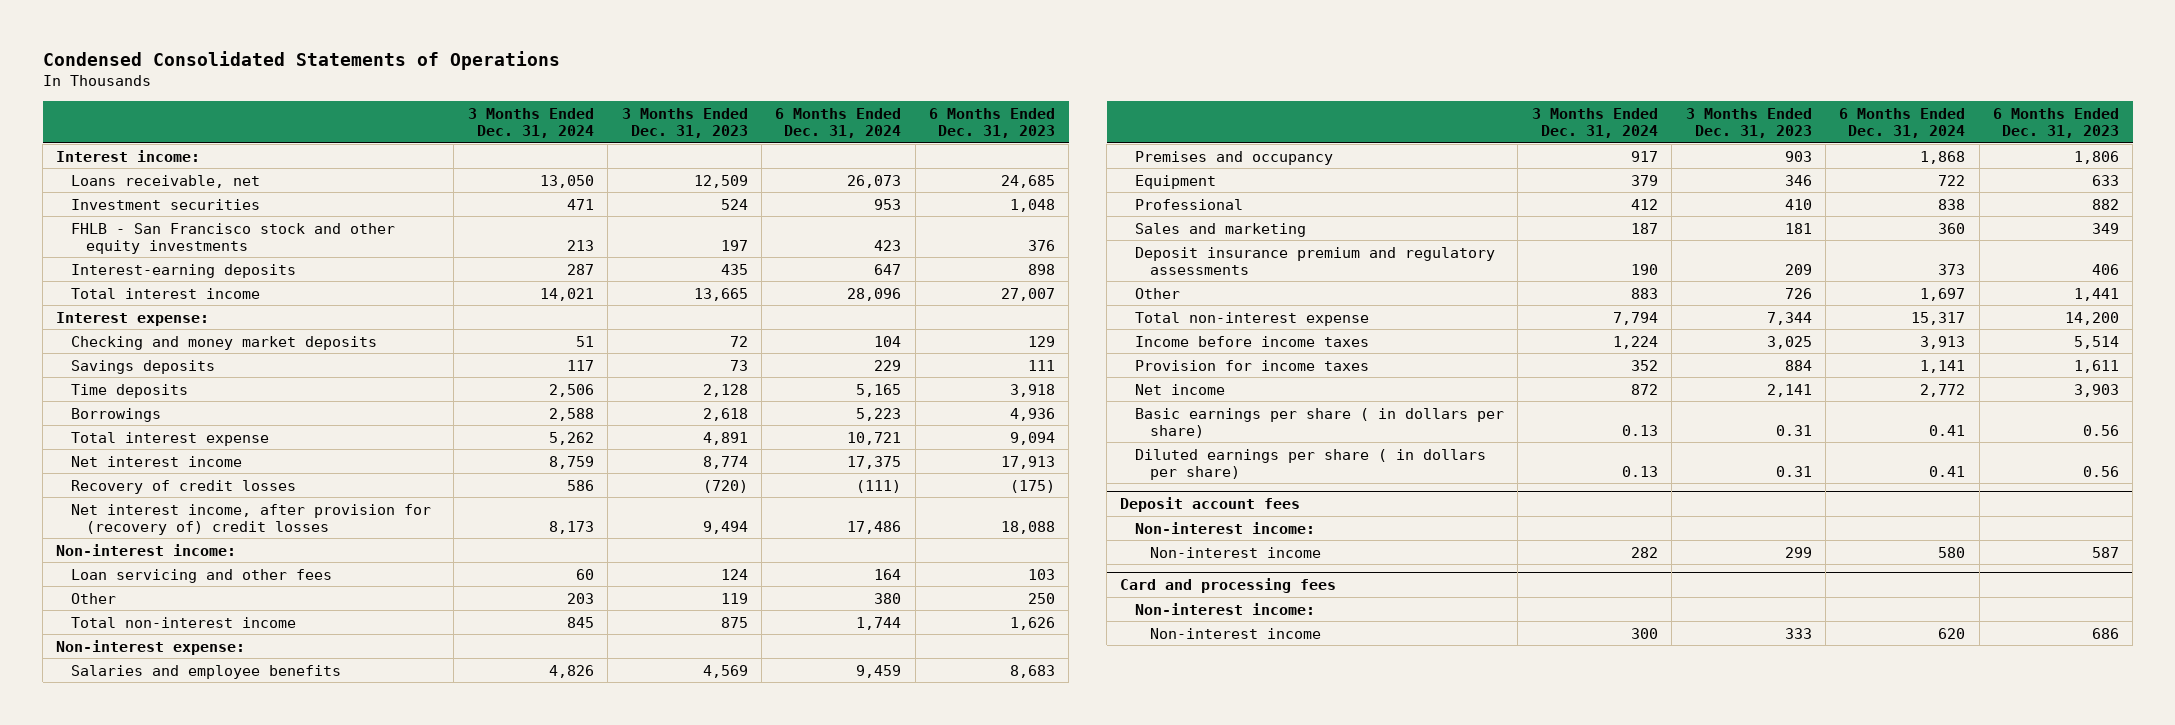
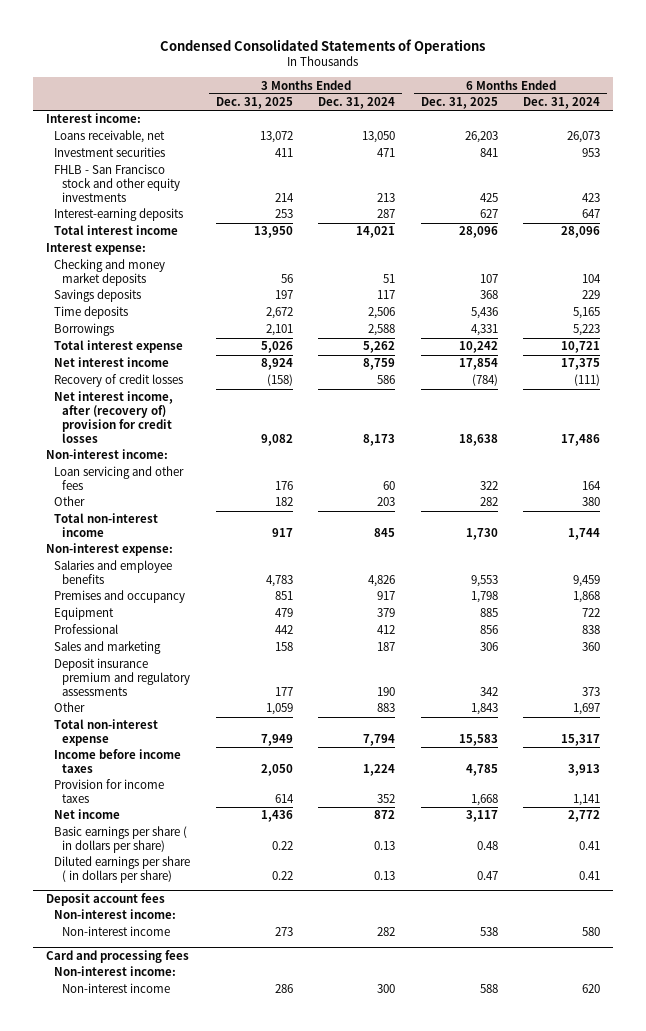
[621,107,748,139] 3 Months Ended Dec. 31, 2023 -> none
[929,107,1056,139] 6 Months Ended Dec. 31, 2023 -> none
none -> [215,97,293,110] Dec. 31, 2025
none -> [420,97,498,110] Dec. 31, 2025
[71,503,432,535] Net interest income, after provision for (recovery of) credit losses -> [54,391,174,443] Net interest income, after (recovery of) provision for credit losses

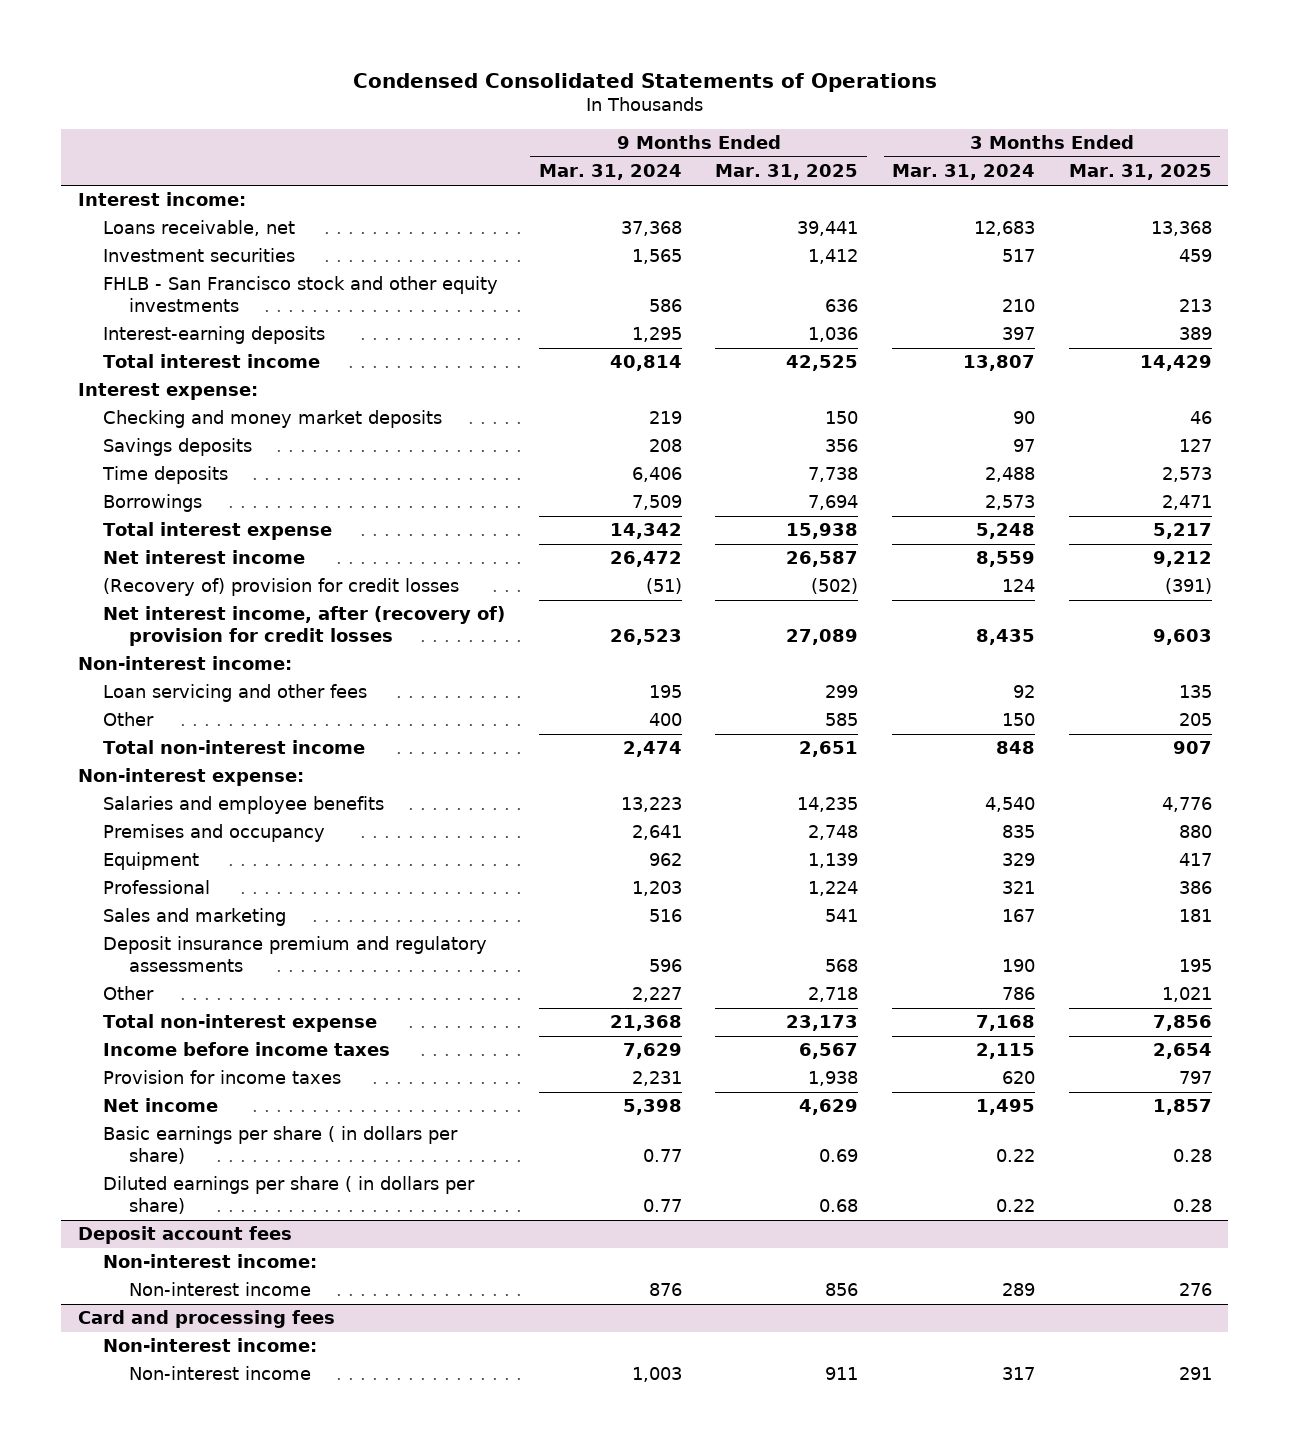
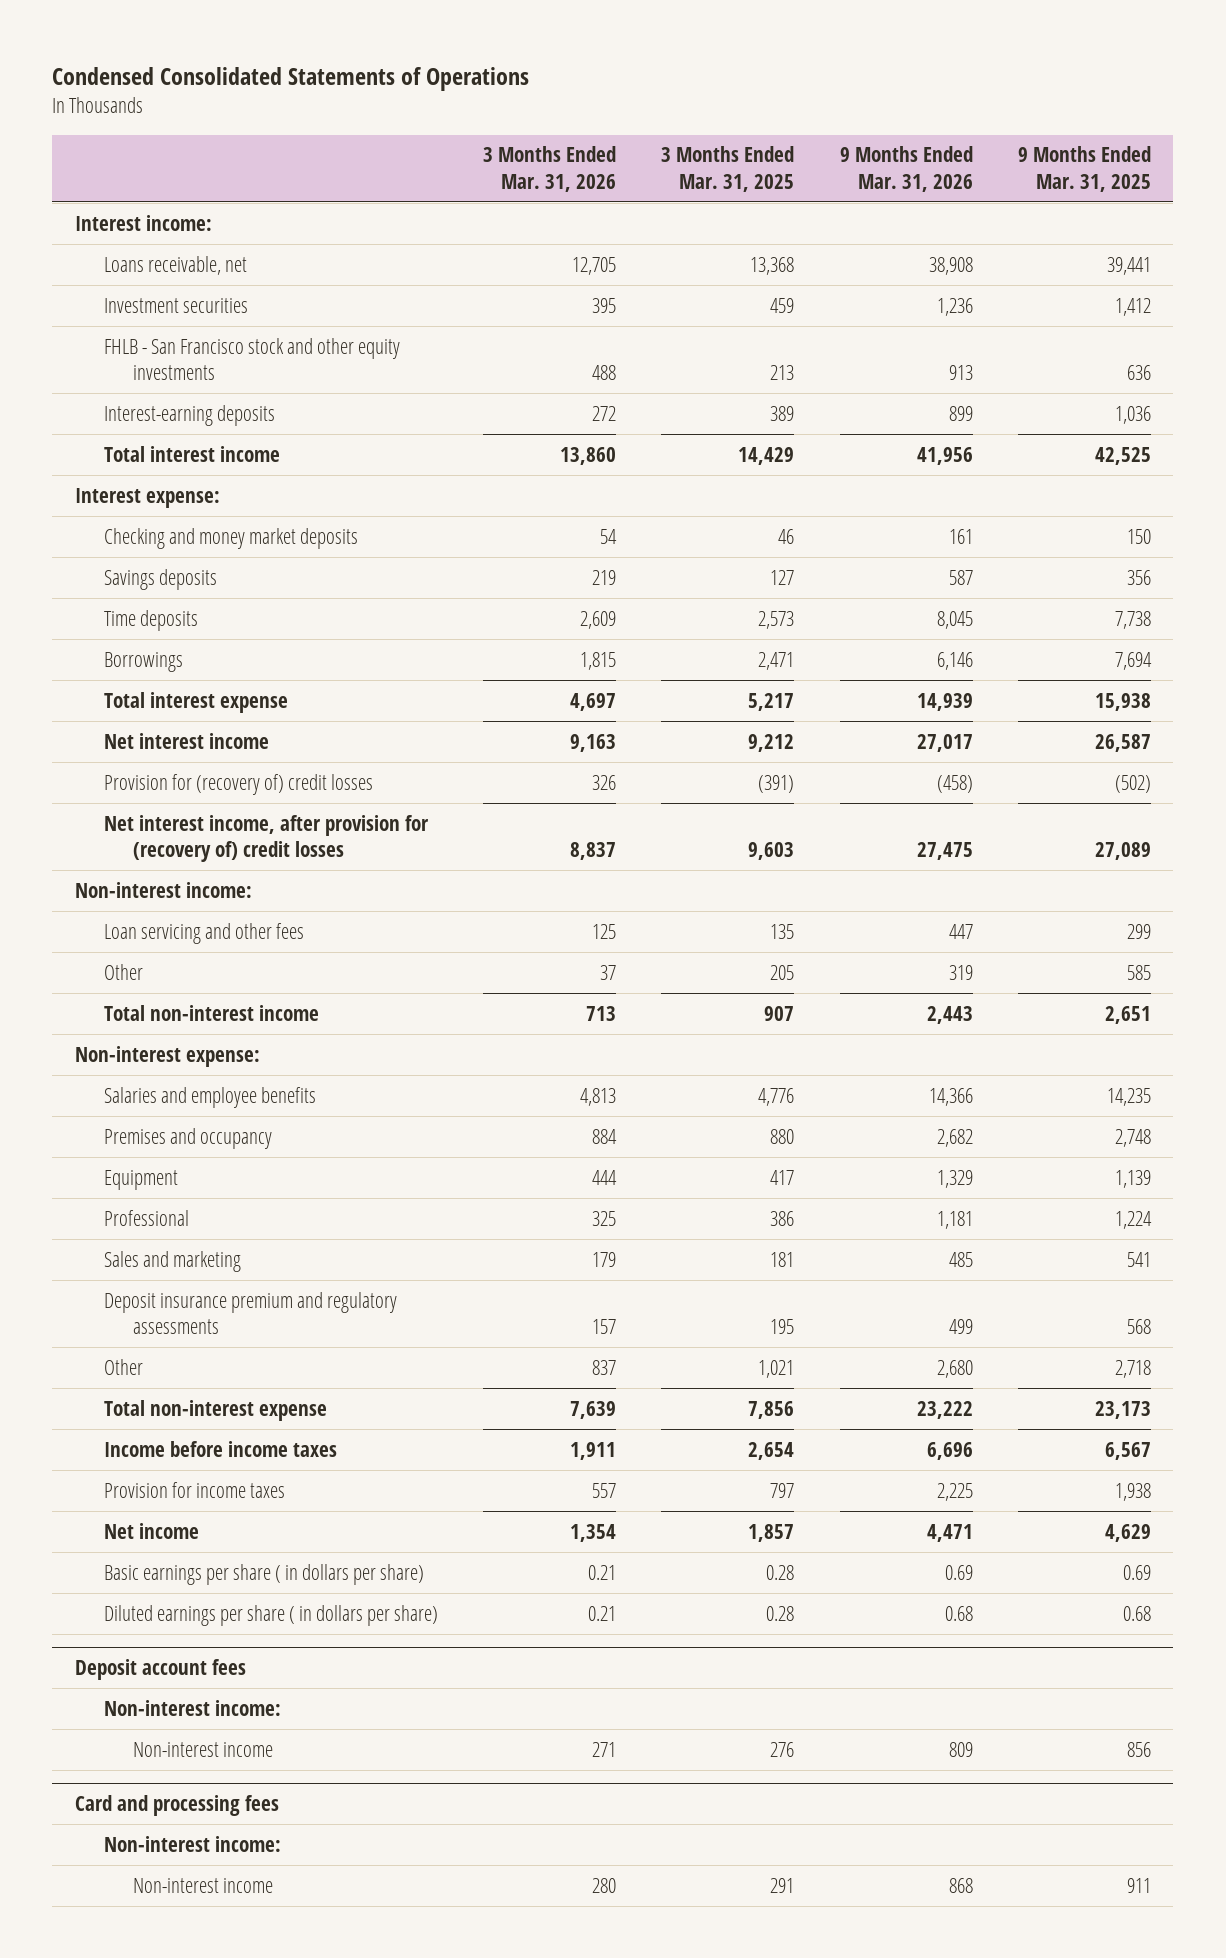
[538,164,682,181] Mar. 31, 2024 -> none
[891,164,1035,181] Mar. 31, 2024 -> none
none -> [483,146,617,192] 3 Months Ended Mar. 31, 2026
none -> [839,146,973,192] 9 Months Ended Mar. 31, 2026
[103,578,460,597] (Recovery of) provision for credit losses -> [104,773,374,795] Provision for (recovery of) credit losses
[103,606,506,647] Net interest income, after (recovery of) provision for credit losses -> [104,814,430,863] Net interest income, after provision for (recovery of) credit losses

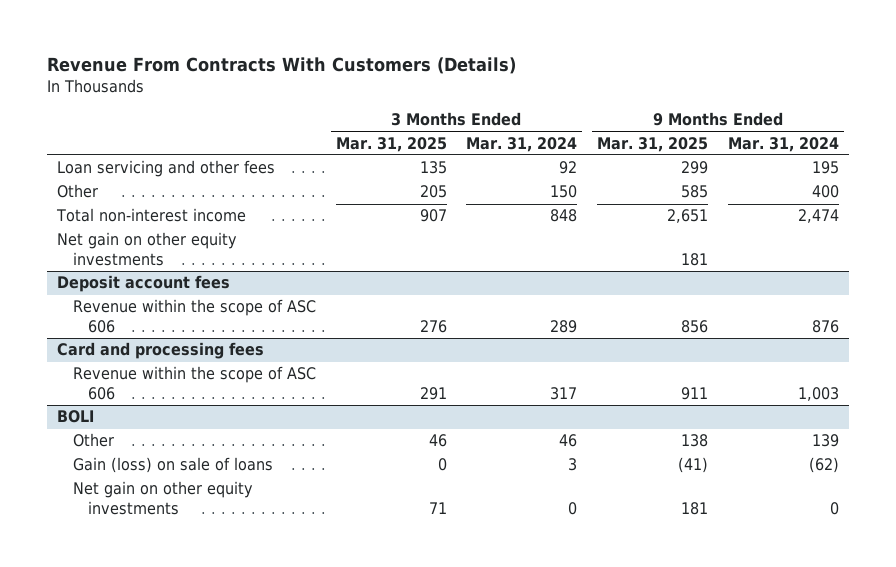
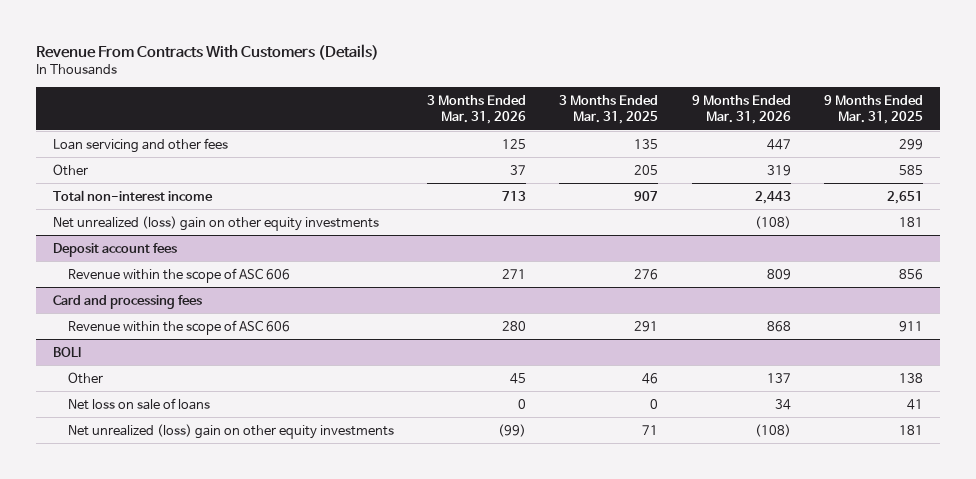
[466,136,578,152] Mar. 31, 2024 -> none
[727,136,839,152] Mar. 31, 2024 -> none
none -> [427,94,527,125] 3 Months Ended Mar. 31, 2026
none -> [691,94,791,125] 9 Months Ended Mar. 31, 2026
[57,232,238,267] Net gain on other equity investments -> [52,215,379,231] Net unrealized (loss) gain on other equity investments
[72,457,273,474] Gain (loss) on sale of loans -> [67,397,210,410] Net loss on sale of loans
[678,457,709,474] (41) -> [907,398,924,410] 41
[72,481,253,516] Net gain on other equity investments -> [67,423,394,439] Net unrealized (loss) gain on other equity investments

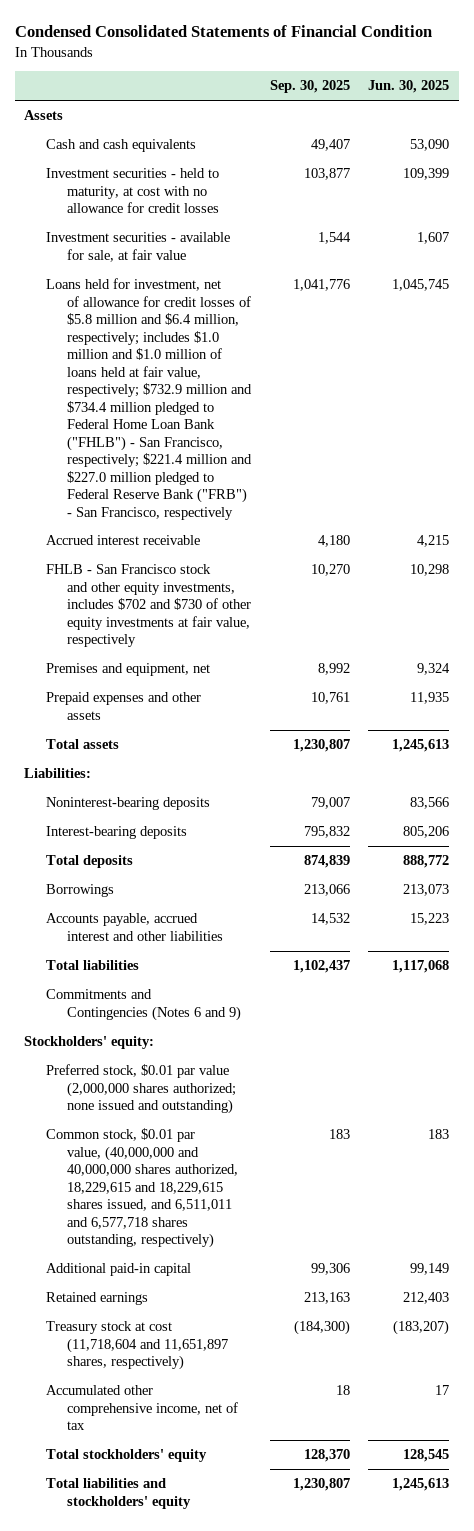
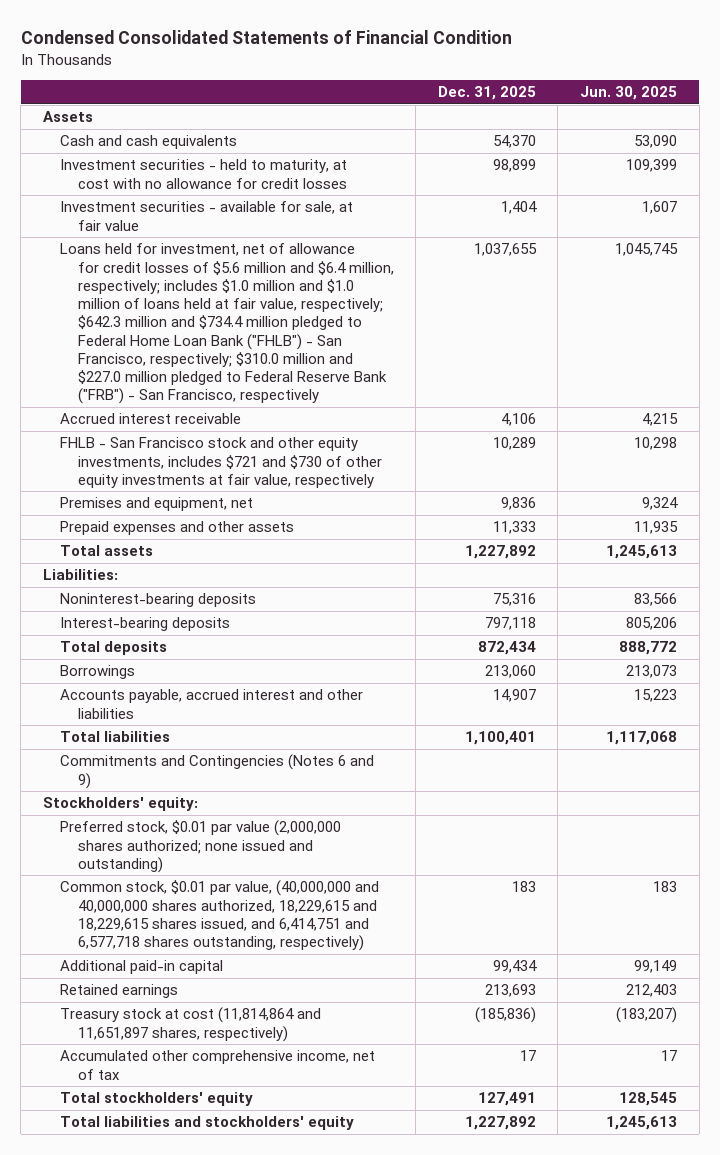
[269,80,350,94] Sep. 30, 2025 -> none
none -> [437,86,536,101] Dec. 31, 2025
[45,278,253,520] Loans held for investment, net of allowance for credit losses of $5.8 million and $6.4 million, respectively; includes $1.0 million and $1.0 million of loans held at fair value, respectively; $732.9 million and $734.4 million pledged to Federal Home Loan Bank ("FHLB") - San Francisco, respectively; $221.4 million and $227.0 million pledged to Federal Reserve Bank ("FRB") - San Francisco, respectively -> [60,243,394,405] Loans held for investment, net of allowance for credit losses of $5.6 million and $6.4 million, respectively; includes $1.0 million and $1.0 million of loans held at fair value, respectively; $642.3 million and $734.4 million pledged to Federal Home Loan Bank ("FHLB") - San Francisco, respectively; $310.0 million and $227.0 million pledged to Federal Reserve Bank ("FRB") - San Francisco, respectively
[45,564,252,648] FHLB - San Francisco stock and other equity investments, includes $702 and $730 of other equity investments at fair value, respectively -> [60,437,382,488] FHLB - San Francisco stock and other equity investments, includes $721 and $730 of other equity investments at fair value, respectively
[45,1128,239,1249] Common stock, $0.01 par value, (40,000,000 and 40,000,000 shares authorized, 18,229,615 and 18,229,615 shares issued, and 6,511,011 and 6,577,718 shares outstanding, respectively) -> [60,880,380,952] Common stock, $0.01 par value, (40,000,000 and 40,000,000 shares authorized, 18,229,615 and 18,229,615 shares issued, and 6,414,751 and 6,577,718 shares outstanding, respectively)
[45,1321,229,1371] Treasury stock at cost (11,718,604 and 11,651,897 shares, respectively) -> [60,1007,322,1042] Treasury stock at cost (11,814,864 and 11,651,897 shares, respectively)

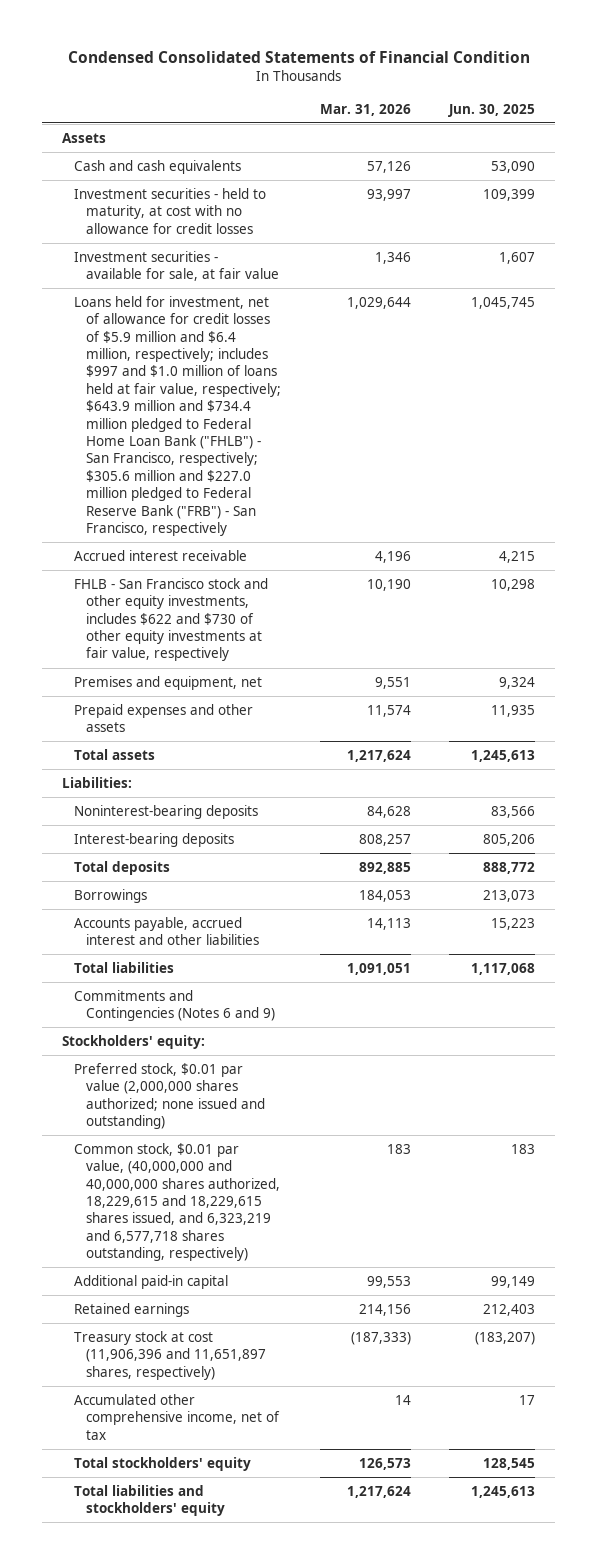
[437,86,536,101] Dec. 31, 2025 -> none
none -> [319,103,411,116] Mar. 31, 2026
[60,243,394,405] Loans held for investment, net of allowance for credit losses of $5.6 million and $6.4 million, respectively; includes $1.0 million and $1.0 million of loans held at fair value, respectively; $642.3 million and $734.4 million pledged to Federal Home Loan Bank ("FHLB") - San Francisco, respectively; $310.0 million and $227.0 million pledged to Federal Reserve Bank ("FRB") - San Francisco, respectively -> [73,295,281,537] Loans held for investment, net of allowance for credit losses of $5.9 million and $6.4 million, respectively; includes $997 and $1.0 million of loans held at fair value, respectively; $643.9 million and $734.4 million pledged to Federal Home Loan Bank ("FHLB") - San Francisco, respectively; $305.6 million and $227.0 million pledged to Federal Reserve Bank ("FRB") - San Francisco, respectively
[60,437,382,488] FHLB - San Francisco stock and other equity investments, includes $721 and $730 of other equity investments at fair value, respectively -> [73,577,268,662] FHLB - San Francisco stock and other equity investments, includes $622 and $730 of other equity investments at fair value, respectively
[60,880,380,952] Common stock, $0.01 par value, (40,000,000 and 40,000,000 shares authorized, 18,229,615 and 18,229,615 shares issued, and 6,414,751 and 6,577,718 shares outstanding, respectively) -> [73,1142,280,1262] Common stock, $0.01 par value, (40,000,000 and 40,000,000 shares authorized, 18,229,615 and 18,229,615 shares issued, and 6,323,219 and 6,577,718 shares outstanding, respectively)
[60,1007,322,1042] Treasury stock at cost (11,814,864 and 11,651,897 shares, respectively) -> [73,1330,266,1380] Treasury stock at cost (11,906,396 and 11,651,897 shares, respectively)

